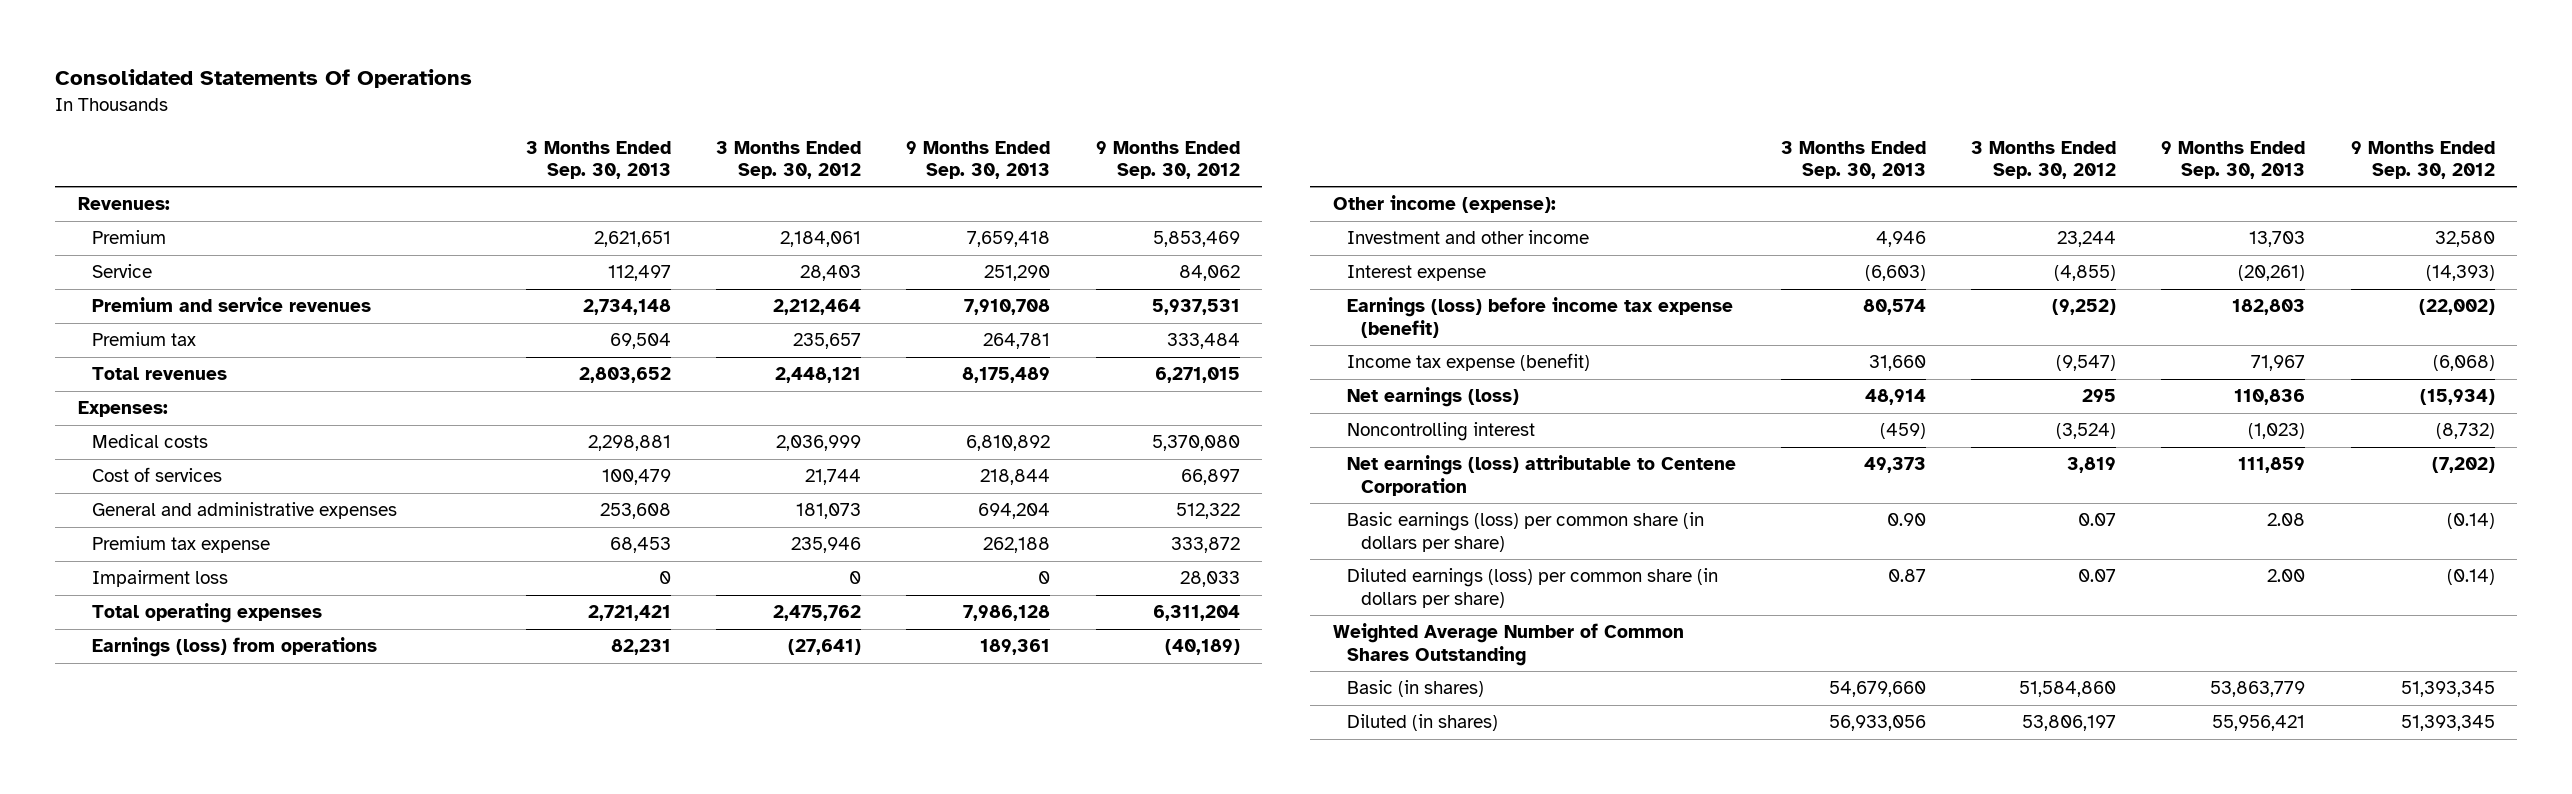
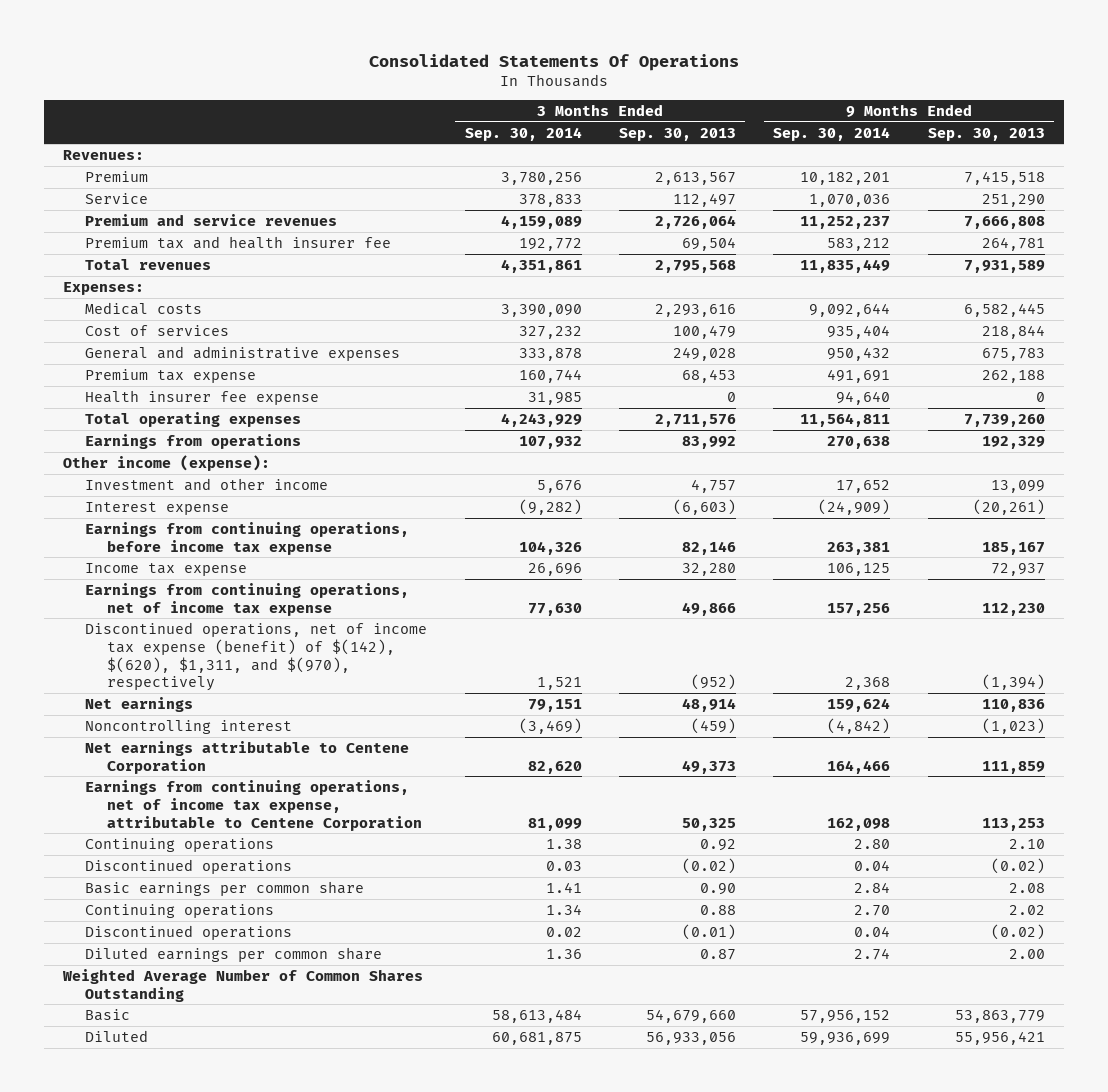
[716,140,862,180] 3 Months Ended Sep. 30, 2012 -> none
[1095,140,1240,180] 9 Months Ended Sep. 30, 2012 -> none
none -> [464,126,582,141] Sep. 30, 2014
none -> [773,126,891,141] Sep. 30, 2014
[593,231,671,248] 2,621,651 -> [654,171,736,185] 2,613,567
[967,231,1051,248] 7,659,418 -> [963,170,1045,185] 7,415,518
[582,299,671,316] 2,734,148 -> [654,214,736,229] 2,726,064
[964,299,1051,316] 7,910,708 -> [963,215,1045,229] 7,666,808
[91,332,196,347] Premium tax -> [85,235,392,249] Premium tax and health insurer fee
[578,367,671,384] 2,803,652 -> [654,259,736,273] 2,795,568
[962,367,1051,384] 8,175,489 -> [963,259,1045,273] 7,931,589
[587,435,671,452] 2,298,881 -> [654,303,736,317] 2,293,616
[966,435,1051,452] 6,810,892 -> [963,302,1045,317] 6,582,445
[599,503,671,520] 253,608 -> [672,346,736,361] 249,028
[978,503,1051,520] 694,204 -> [981,347,1045,361] 675,783
[91,570,228,588] Impairment loss -> none
none -> [85,389,320,405] Health insurer fee expense
[587,605,671,622] 2,721,421 -> [654,413,736,427] 2,711,576
[963,605,1051,622] 7,986,128 -> [963,413,1045,427] 7,739,260
[91,637,377,658] Earnings (loss) from operations -> [85,433,302,449] Earnings from operations
[610,639,671,656] 82,231 -> [681,435,736,449] 83,992
[980,639,1051,656] 189,361 -> [981,435,1045,449] 192,329
[1876,231,1927,248] 4,946 -> [690,478,736,493] 4,757
[2249,231,2306,248] 13,703 -> [990,479,1045,493] 13,099
[1346,297,1733,338] Earnings (loss) before income tax expense (benefit) -> [85,521,410,555] Earnings from continuing operations, before income tax expense
[1863,299,1927,316] 80,574 -> [681,540,736,555] 82,146
[2232,299,2306,316] 182,803 -> [981,541,1045,555] 185,167
[1346,353,1590,372] Income tax expense (benefit) -> [85,562,248,576] Income tax expense
[1869,355,1927,372] 31,660 -> [681,562,736,576] 32,280
[2251,355,2306,372] 71,967 -> [990,562,1045,576] 72,937
none -> [85,582,410,616] Earnings from continuing operations, net of income tax expense
none -> [85,621,428,692] Discontinued operations, net of income tax expense (benefit) of $(142), $(620), $1,311, and $(970), respectively
[1346,387,1519,408] Net earnings (loss) -> [85,696,194,712] Net earnings
[1346,455,1736,496] Net earnings (loss) attributable to Centene Corporation -> [85,740,410,774] Net earnings attributable to Centene Corporation
none -> [85,779,422,831] Earnings from continuing operations, net of income tax expense, attributable to Centene Corporation
none -> [85,837,275,852] Continuing operations
none -> [85,858,293,874] Discontinued operations
[1346,512,1704,552] Basic earnings (loss) per common share (in dollars per share) -> [85,880,365,896] Basic earnings per common share
none -> [85,903,275,918] Continuing operations
none -> [85,924,293,940] Discontinued operations
[1346,568,1718,608] Diluted earnings (loss) per common share (in dollars per share) -> [85,946,383,962] Diluted earnings per common share
[1346,680,1484,698] Basic (in shares) -> [85,1008,131,1021] Basic
[1346,714,1498,732] Diluted (in shares) -> [85,1029,149,1042] Diluted

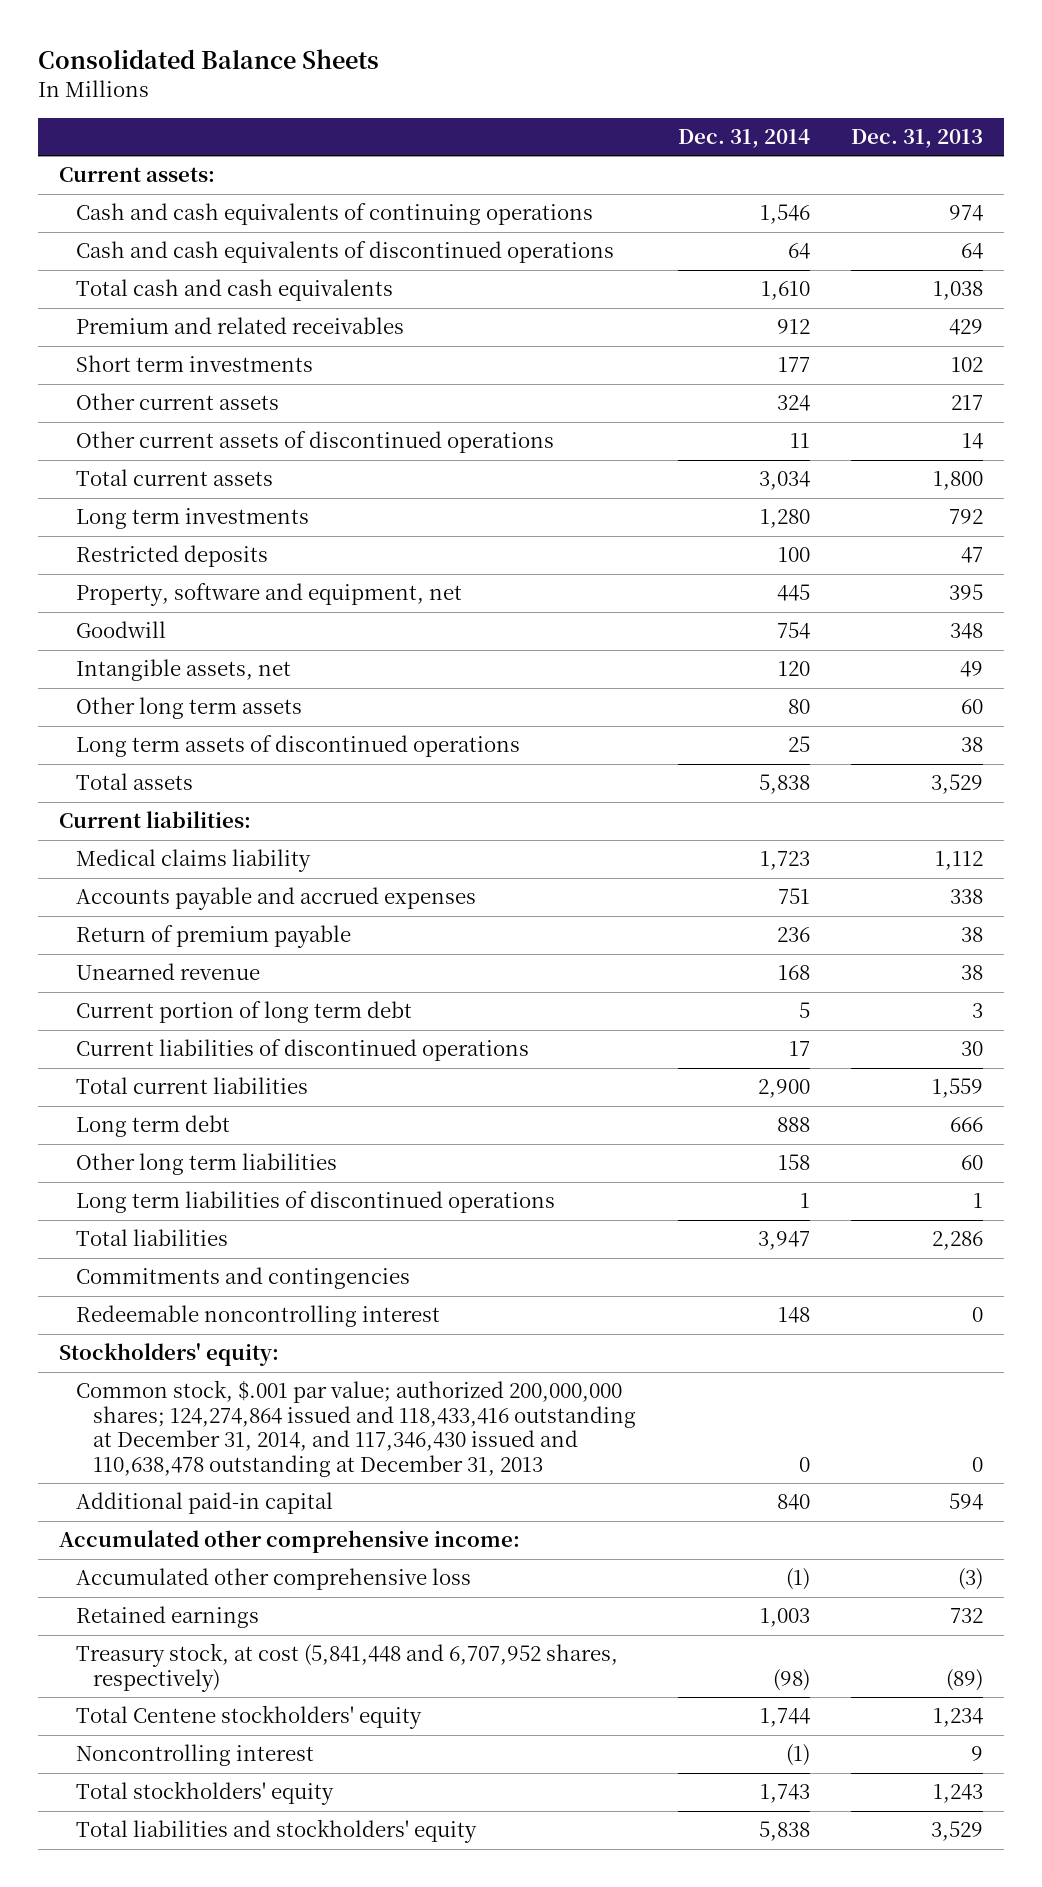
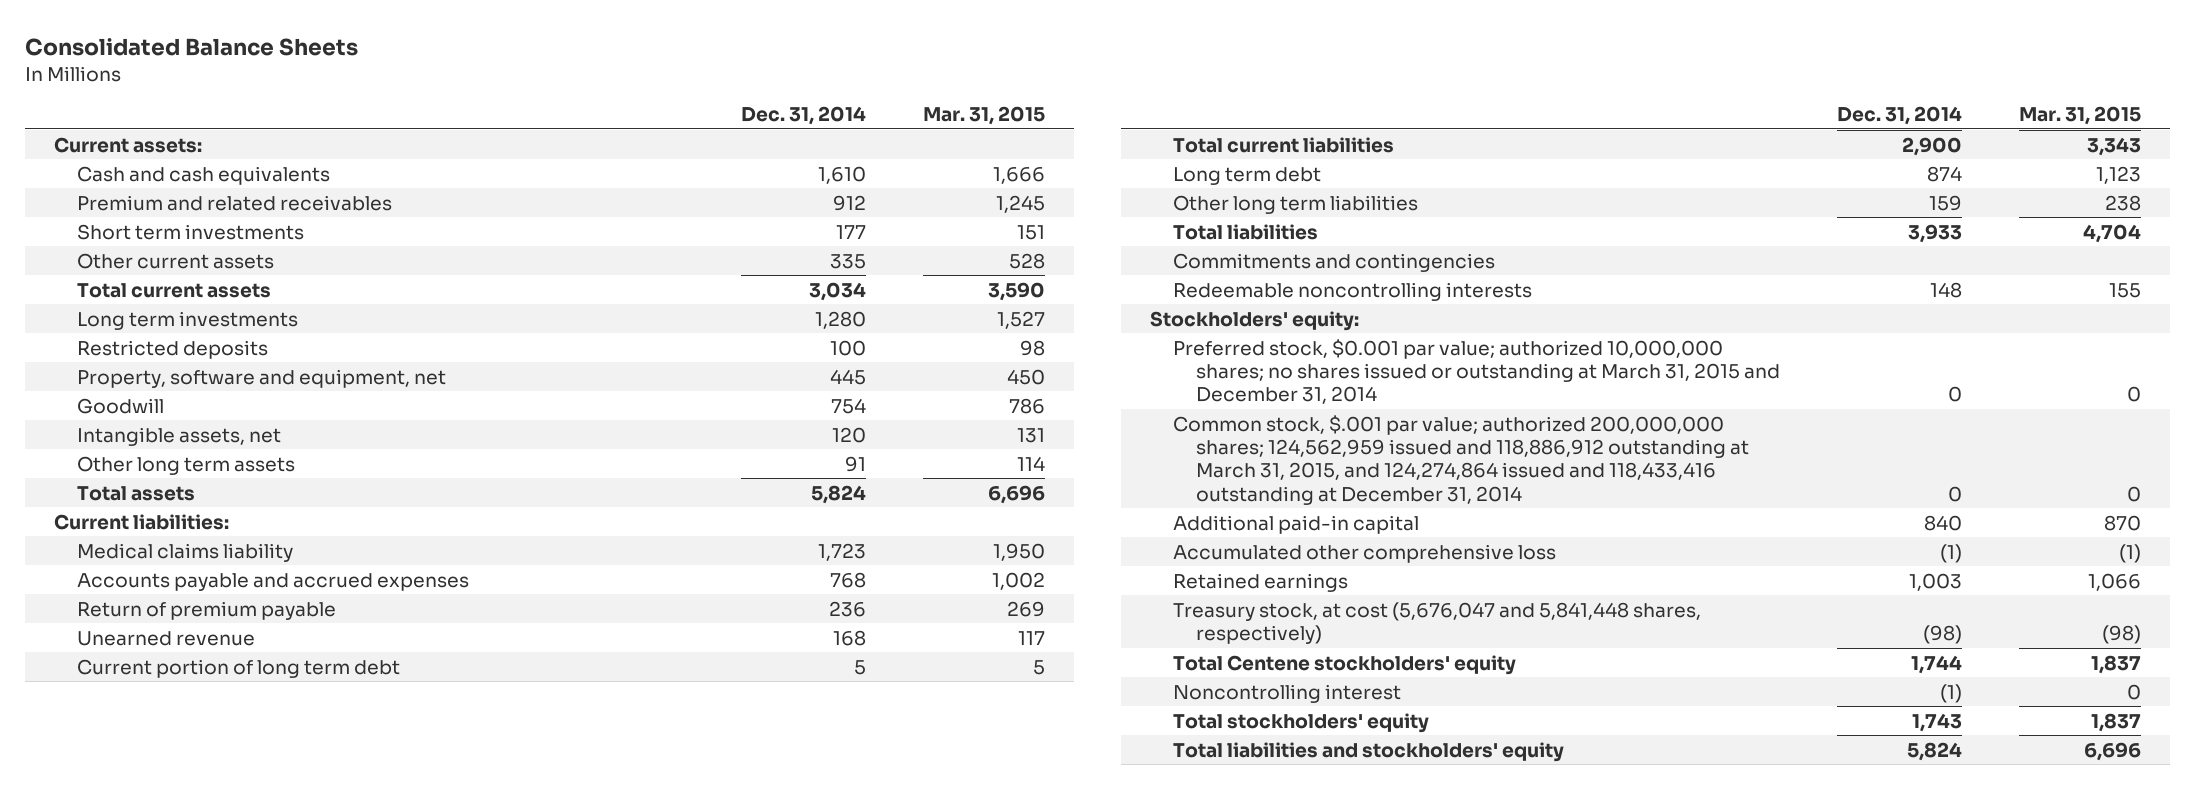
[851,129,984,149] Dec. 31, 2013 -> none
none -> [922,106,1045,126] Mar. 31, 2015
[75,241,614,264] Cash and cash equivalents of discontinued operations -> none
[75,279,393,302] Total cash and cash equivalents -> none
[75,203,593,226] Cash and cash equivalents of continuing operations -> [76,165,330,185] Cash and cash equivalents
[759,204,810,225] 1,546 -> [817,165,866,184] 1,610
[75,431,554,454] Other current assets of discontinued operations -> none
[776,395,810,412] 324 -> [829,253,866,269] 335
[75,735,520,758] Long term assets of discontinued operations -> none
[787,699,810,715] 80 -> [844,455,866,472] 91
[758,774,810,795] 5,838 -> [810,484,866,504] 5,824
[777,888,810,905] 751 -> [829,571,866,588] 768
[75,1039,529,1062] Current liabilities of discontinued operations -> none
[75,1191,555,1214] Long term liabilities of discontinued operations -> none
[776,1117,810,1133] 888 -> [1926,165,1962,182] 874
[777,1154,810,1171] 158 -> [1928,194,1962,211] 159
[757,1231,810,1251] 3,947 -> [1907,223,1962,243] 3,933
[75,1305,440,1328] Redeemable noncontrolling interest -> [1172,281,1532,301] Redeemable noncontrolling interests
none -> [1172,338,1780,405] Preferred stock, $0.001 par value; authorized 10,000,000 shares; no shares issued or outstanding at March 31, 2015 and December 31, 2014
[75,1380,636,1477] Common stock, $.001 par value; authorized 200,000,000 shares; 124,274,864 issued and 118,433,416 outstanding at December 31, 2014, and 117,346,430 issued and 110,638,478 outstanding at December 31, 2013 -> [1172,414,1749,505] Common stock, $.001 par value; authorized 200,000,000 shares; 124,562,959 issued and 118,886,912 outstanding at March 31, 2015, and 124,274,864 issued and 118,433,416 outstanding at December 31, 2014
[58,1530,520,1554] Accumulated other comprehensive income: -> none
[75,1643,618,1692] Treasury stock, at cost (5,841,448 and 6,707,952 shares, respectively) -> [1172,601,1701,644] Treasury stock, at cost (5,676,047 and 5,841,448 shares, respectively)
[758,1821,810,1842] 5,838 -> [1906,741,1962,761] 5,824

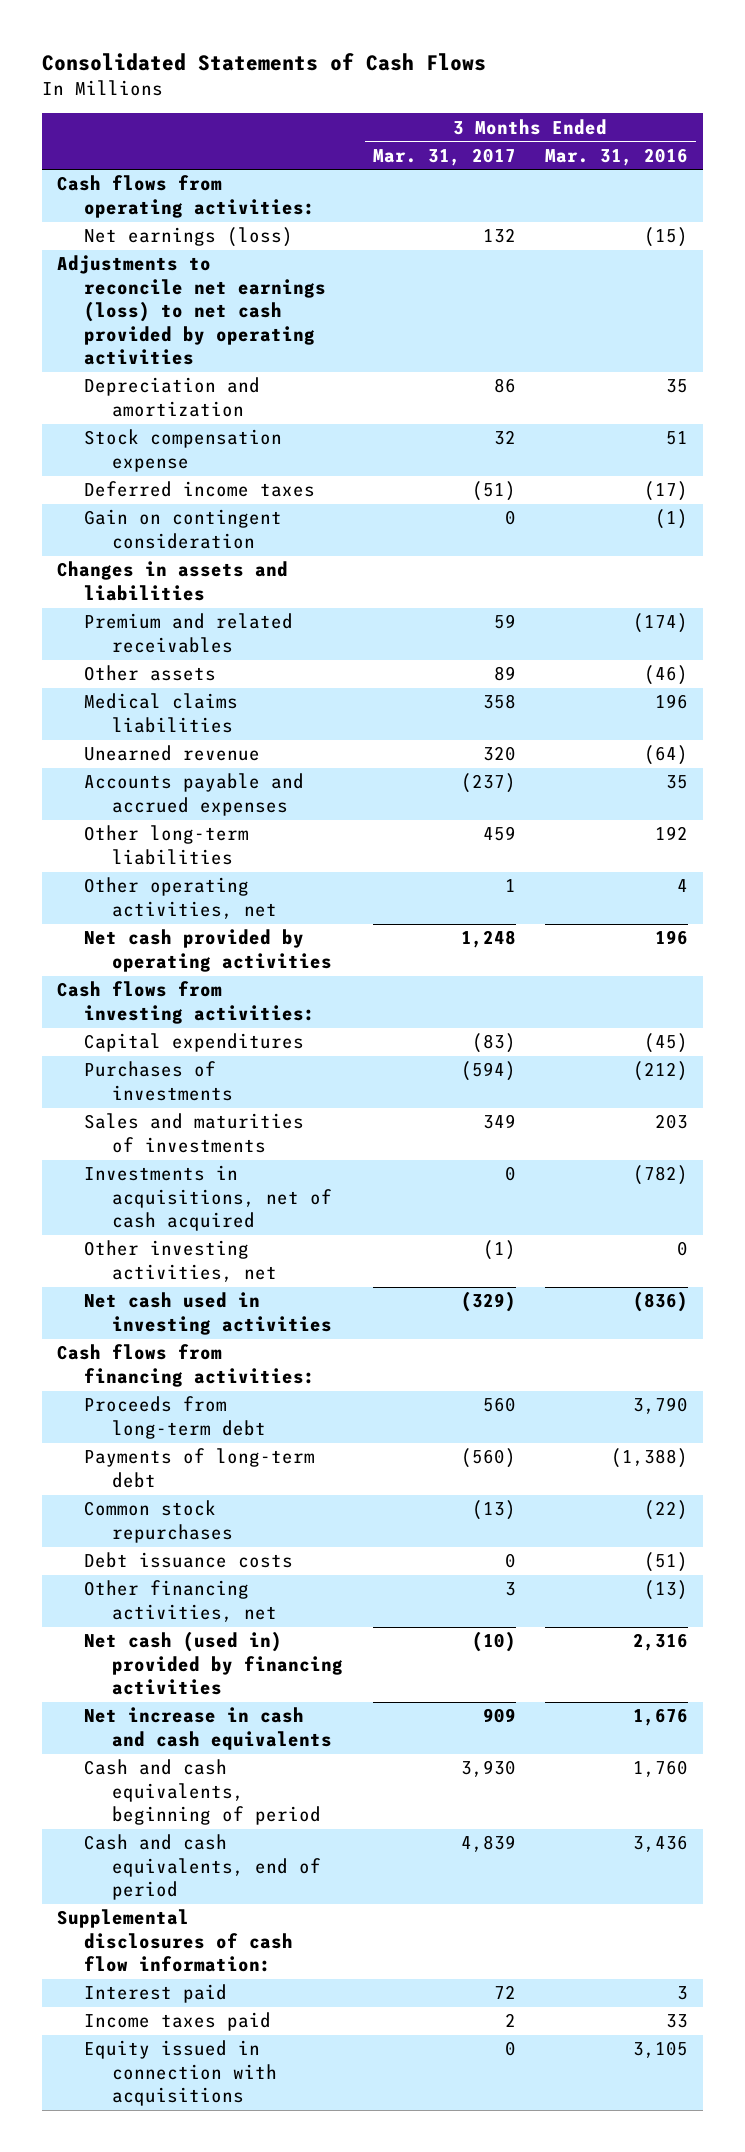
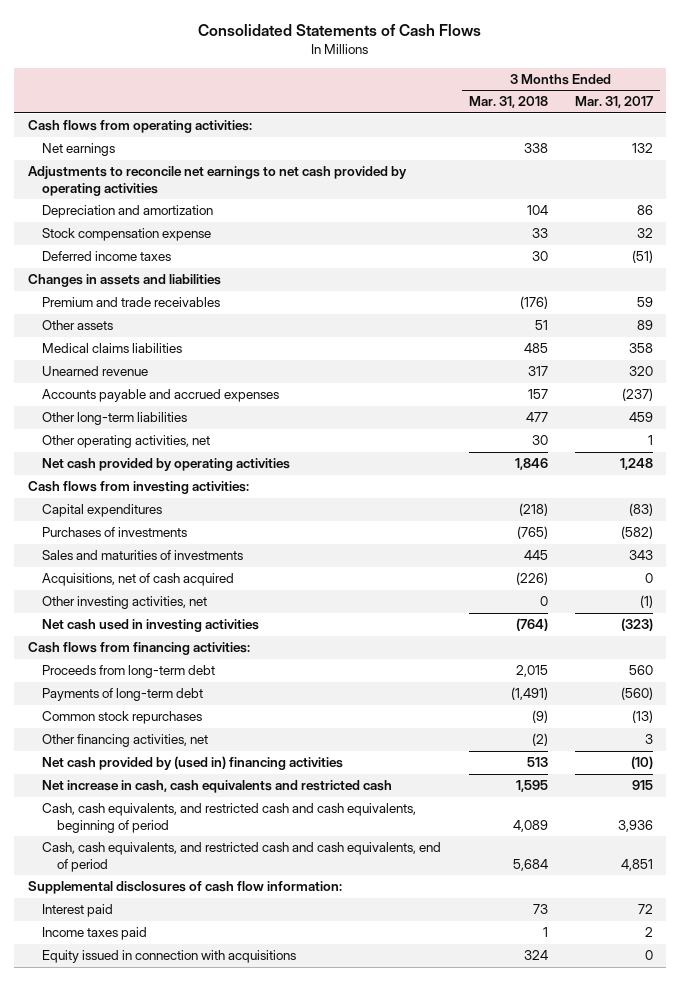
[545,147,689,166] Mar. 31, 2016 -> none
none -> [468,96,548,109] Mar. 31, 2018
[84,227,294,248] Net earnings (loss) -> [42,143,116,157] Net earnings
[56,255,327,366] Adjustments to reconcile net earnings (loss) to net cash provided by operating activities -> [27,166,407,196] Adjustments to reconcile net earnings to net cash provided by operating activities
[84,509,283,549] Gain on contingent consideration -> none
[84,613,294,653] Premium and related receivables -> [42,297,221,308] Premium and trade receivables
[460,1061,516,1082] (594) -> [620,526,653,540] (582)
[482,1114,516,1130] 349 -> [628,550,653,561] 343
[84,1165,333,1232] Investments in acquisitions, net of cash acquired -> [42,573,235,587] Acquisitions, net of cash acquired
[460,1291,516,1313] (329) -> [620,618,653,632] (323)
[84,1552,294,1569] Debt issuance costs -> none
[84,1631,344,1696] Net cash (used in) provided by financing activities -> [42,756,344,771] Net cash provided by (used in) financing activities
[84,1707,333,1750] Net increase in cash and cash equivalents -> [42,780,393,794] Net increase in cash, cash equivalents and restricted cash
[482,1708,516,1724] 909 -> [631,780,653,791] 915
[84,1759,322,1826] Cash and cash equivalents, beginning of period -> [42,803,417,833] Cash, cash equivalents, and restricted cash and cash equivalents, beginning of period
[460,1760,516,1778] 3,930 -> [617,819,653,832] 3,936
[84,1834,322,1901] Cash and cash equivalents, end of period -> [42,842,442,872] Cash, cash equivalents, and restricted cash and cash equivalents, end of period
[460,1835,516,1853] 4,839 -> [620,858,653,871] 4,851

